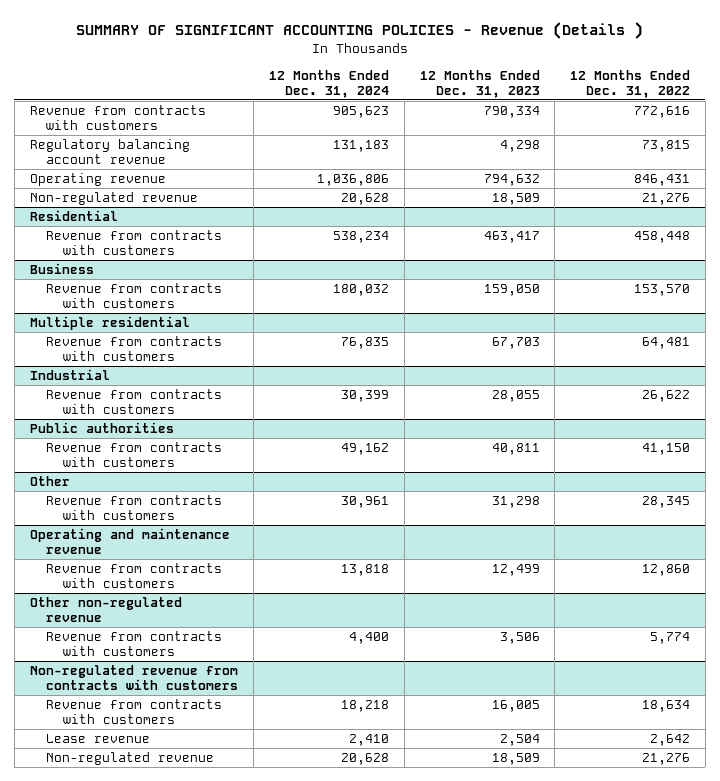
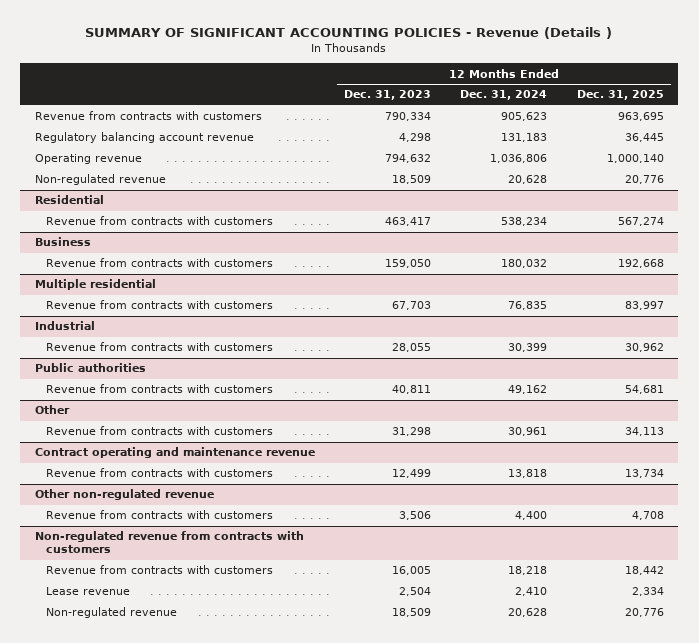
[570,69,691,99] 12 Months Ended Dec. 31, 2022 -> none
none -> [576,90,664,101] Dec. 31, 2025
[29,528,230,555] Operating and maintenance revenue -> [34,447,315,459] Contract operating and maintenance revenue

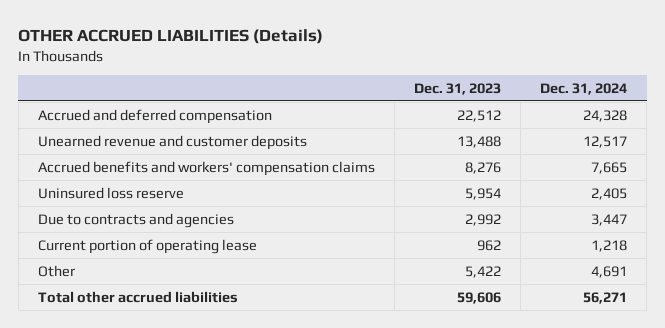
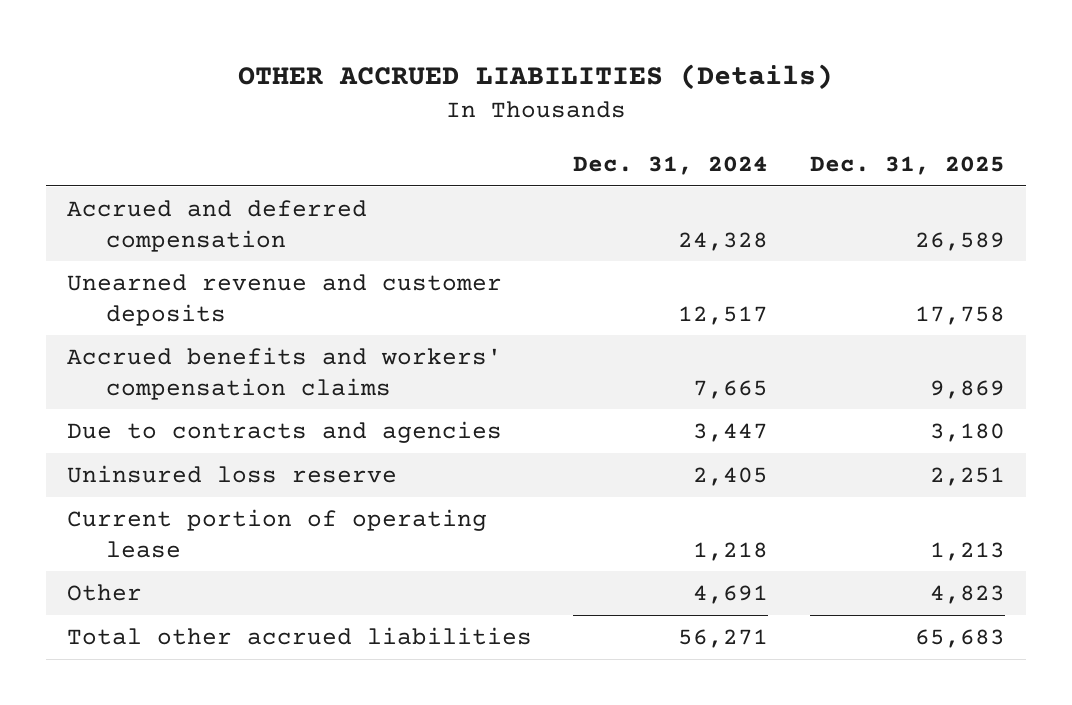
[413,82,501,95] Dec. 31, 2023 -> none
none -> [810,156,1006,176] Dec. 31, 2025
[37,186,184,199] Uninsured loss reserve -> [66,464,397,483] Uninsured loss reserve

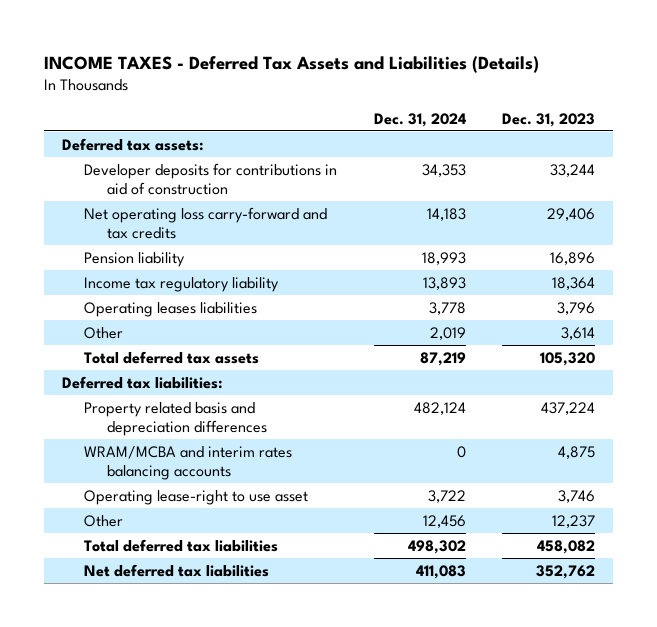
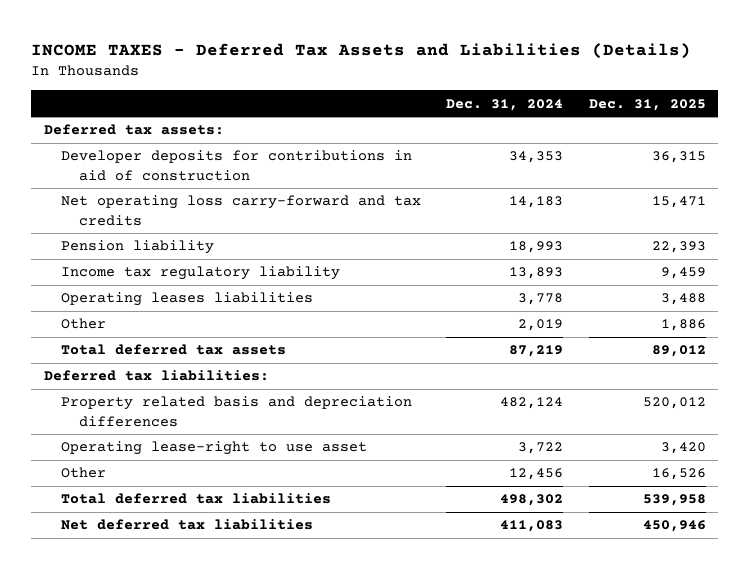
[502,112,596,127] Dec. 31, 2023 -> none
none -> [588,98,706,111] Dec. 31, 2025
[84,445,293,481] WRAM/MCBA and interim rates balancing accounts -> none

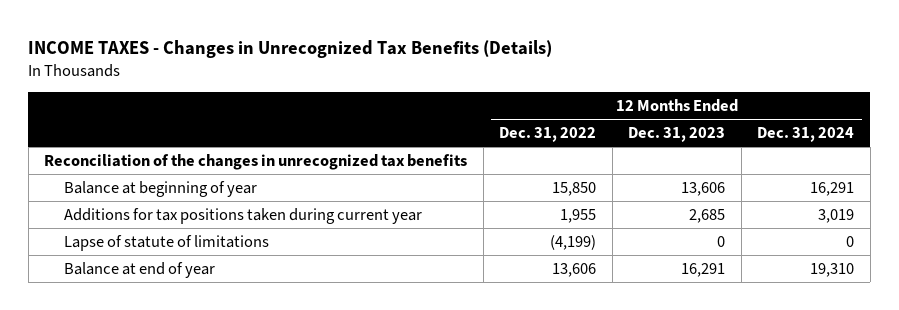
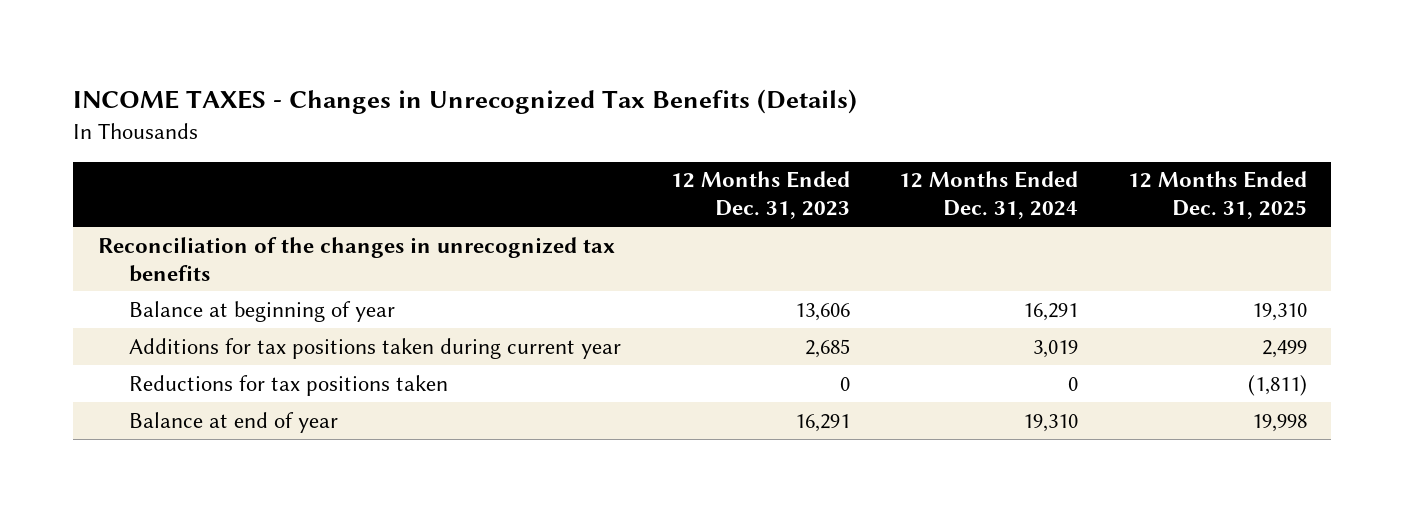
[499,127,597,143] Dec. 31, 2022 -> none
none -> [1127,171,1307,220] 12 Months Ended Dec. 31, 2025
[64,234,270,251] Lapse of statute of limitations -> none
none -> [129,374,449,396] Reductions for tax positions taken

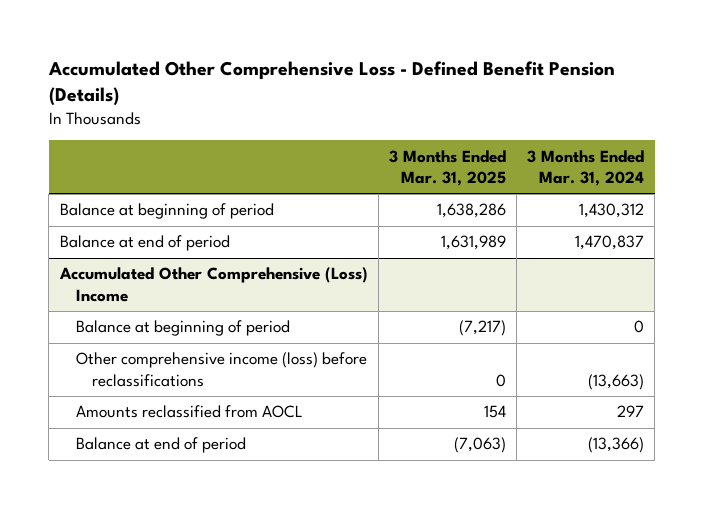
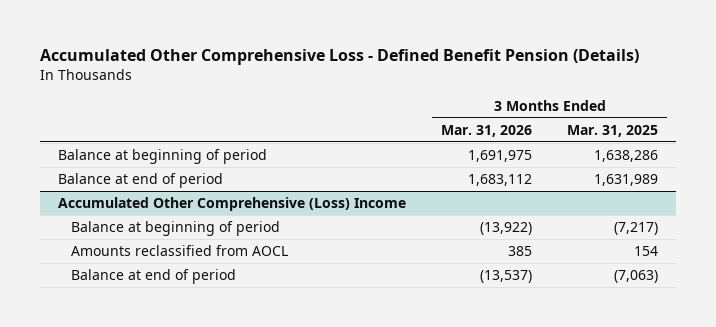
[527,149,645,186] 3 Months Ended Mar. 31, 2024 -> none
none -> [440,124,532,137] Mar. 31, 2026
[75,352,367,387] Other comprehensive income (loss) before reclassifications -> none

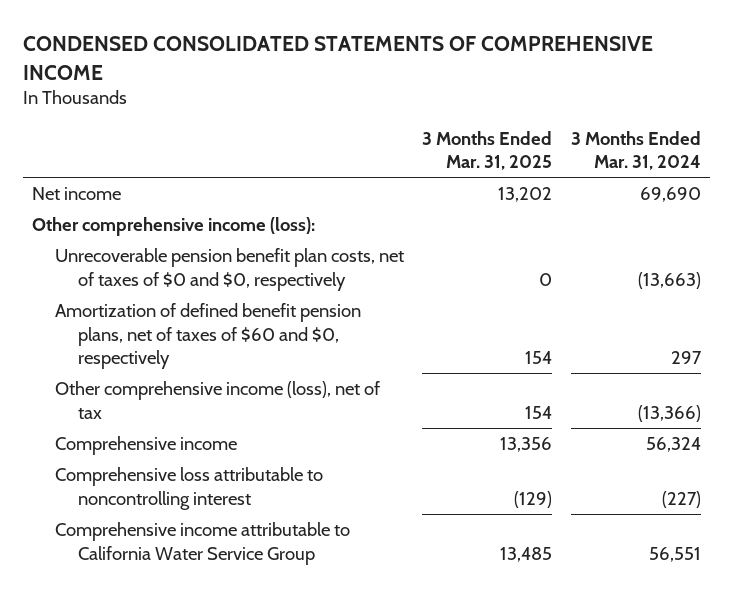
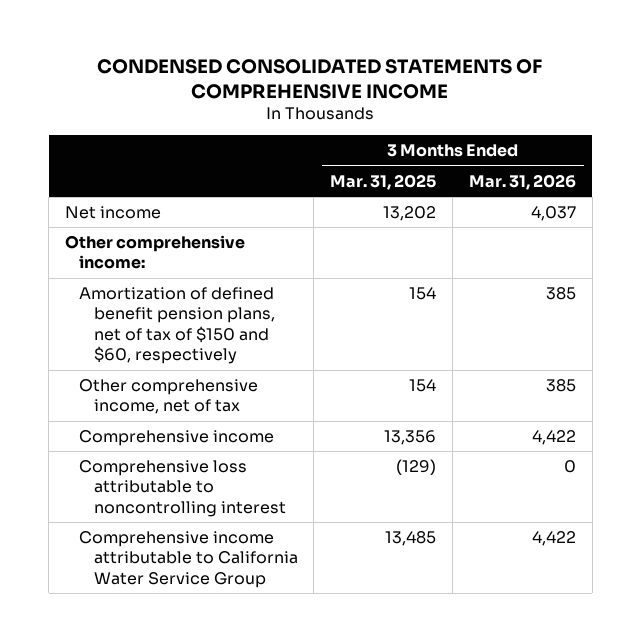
[570,130,701,171] 3 Months Ended Mar. 31, 2024 -> none
none -> [468,173,576,190] Mar. 31, 2026
[54,247,404,291] Unrecoverable pension benefit plan costs, net of taxes of $0 and $0, respectively -> none
[31,216,315,236] Other comprehensive income (loss): -> [64,235,245,270] Other comprehensive income:
[54,302,361,370] Amortization of defined benefit pension plans, net of taxes of $60 and $0, respectively -> [79,287,275,365] Amortization of defined benefit pension plans, net of tax of $150 and $60, respectively
[54,380,380,419] Other comprehensive income (loss), net of tax -> [79,379,259,415] Other comprehensive income, net of tax

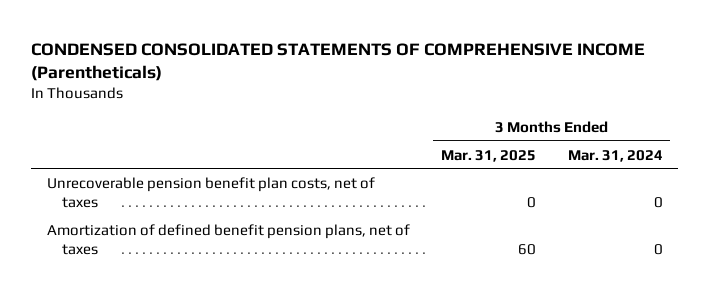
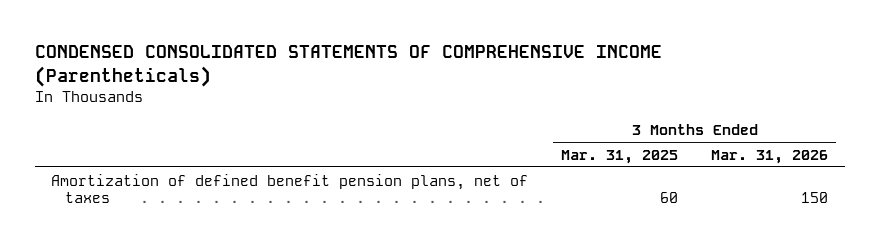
[567,149,663,162] Mar. 31, 2024 -> none
none -> [711,149,829,164] Mar. 31, 2026
[46,176,375,208] Unrecoverable pension benefit plan costs, net of taxes -> none

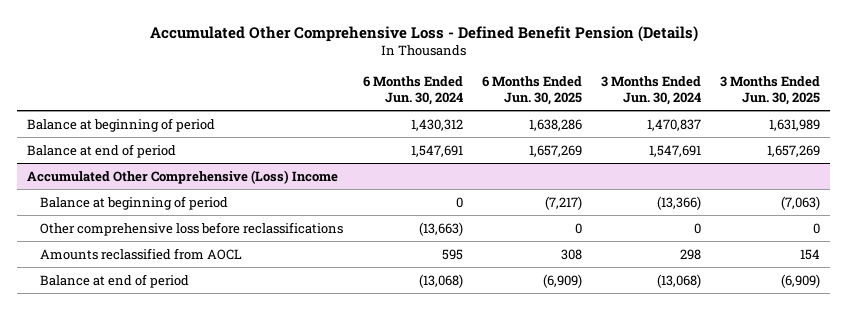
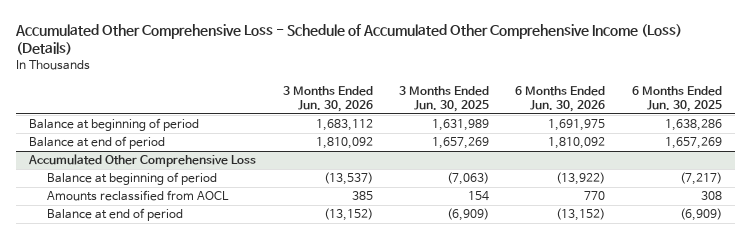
[149,25,698,42] Accumulated Other Comprehensive Loss - Defined Benefit Pension (Details) -> [15,23,683,56] Accumulated Other Comprehensive Loss - Schedule of Accumulated Other Comprehensive Income (Loss) (Details)
[362,76,463,106] 6 Months Ended Jun. 30, 2024 -> none
[601,76,702,106] 3 Months Ended Jun. 30, 2024 -> none
none -> [282,85,373,112] 3 Months Ended Jun. 30, 2026
none -> [515,85,606,112] 6 Months Ended Jun. 30, 2026
[27,169,339,184] Accumulated Other Comprehensive (Loss) Income -> [28,154,257,168] Accumulated Other Comprehensive Loss
[40,221,344,236] Other comprehensive loss before reclassifications -> none

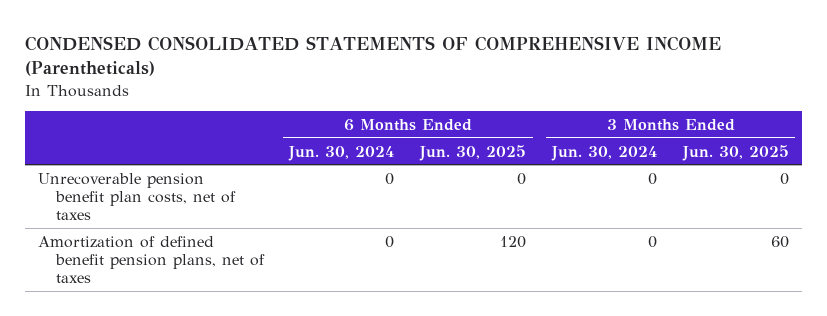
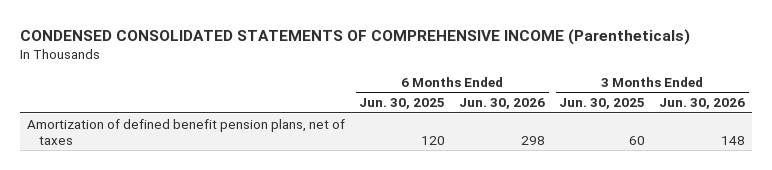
[288,145,395,161] Jun. 30, 2024 -> none
[551,145,658,161] Jun. 30, 2024 -> none
none -> [459,98,546,110] Jun. 30, 2026
none -> [659,98,746,110] Jun. 30, 2026
[38,172,236,221] Unrecoverable pension benefit plan costs, net of taxes -> none

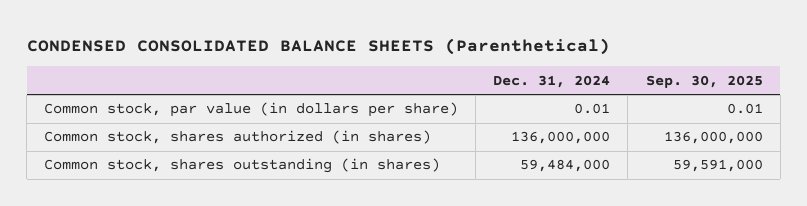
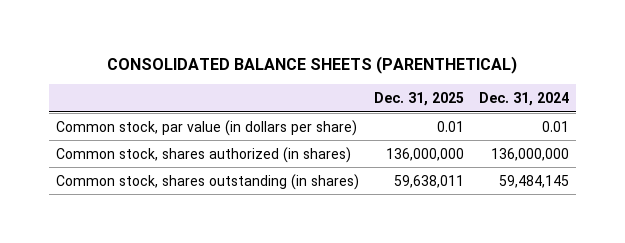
[26,37,610,55] CONDENSED CONSOLIDATED BALANCE SHEETS (Parenthetical) -> [107,56,518,75] CONSOLIDATED BALANCE SHEETS (PARENTHETICAL)
[645,74,763,88] Sep. 30, 2025 -> none
none -> [373,92,464,107] Dec. 31, 2025
[520,159,611,173] 59,484,000 -> [498,174,569,188] 59,484,145

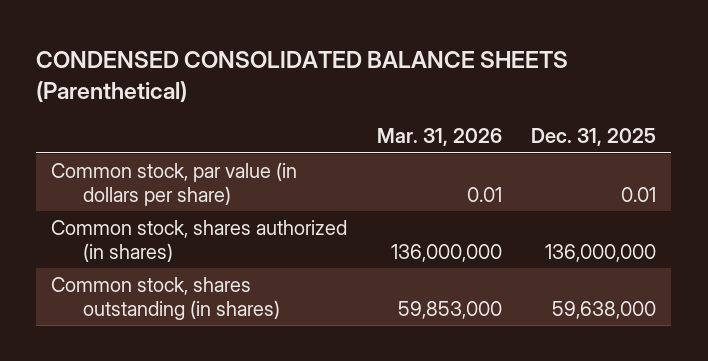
[107,56,518,75] CONSOLIDATED BALANCE SHEETS (PARENTHETICAL) -> [36,50,569,103] CONDENSED CONSOLIDATED BALANCE SHEETS (Parenthetical)
[478,92,569,107] Dec. 31, 2024 -> none
none -> [376,128,502,147] Mar. 31, 2026
[393,174,464,188] 59,638,011 -> [552,301,657,320] 59,638,000

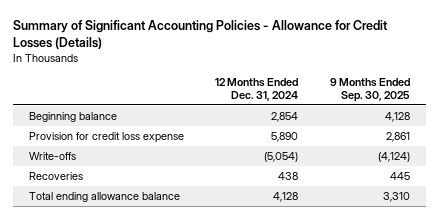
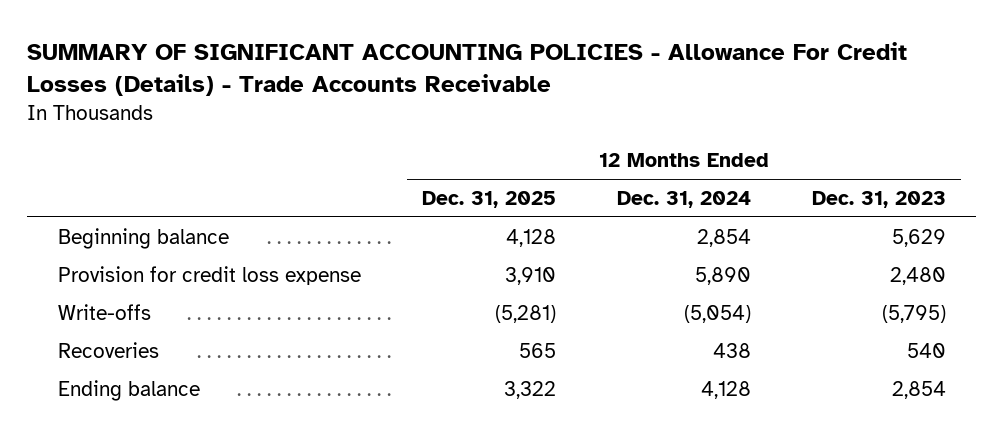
[12,19,388,49] Summary of Significant Accounting Policies - Allowance for Credit Losses (Details) -> [27,41,908,97] SUMMARY OF SIGNIFICANT ACCOUNTING POLICIES - Allowance For Credit Losses (Details) - Trade Accounts Receivable
[330,78,411,103] 9 Months Ended Sep. 30, 2025 -> none
none -> [421,191,556,209] Dec. 31, 2025
none -> [811,191,946,209] Dec. 31, 2023
[28,191,180,202] Total ending allowance balance -> [57,379,200,401] Ending balance

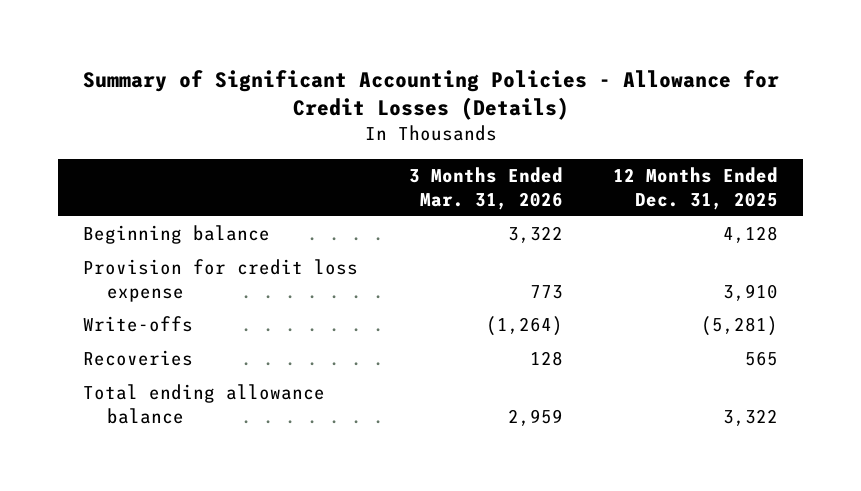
[27,41,908,97] SUMMARY OF SIGNIFICANT ACCOUNTING POLICIES - Allowance For Credit Losses (Details) - Trade Accounts Receivable -> [82,69,779,121] Summary of Significant Accounting Policies - Allowance for Credit Losses (Details)
[616,191,751,209] Dec. 31, 2024 -> none
[811,191,946,209] Dec. 31, 2023 -> none
none -> [408,166,563,210] 3 Months Ended Mar. 31, 2026
[57,379,200,401] Ending balance -> [83,384,326,424] Total ending allowance balance

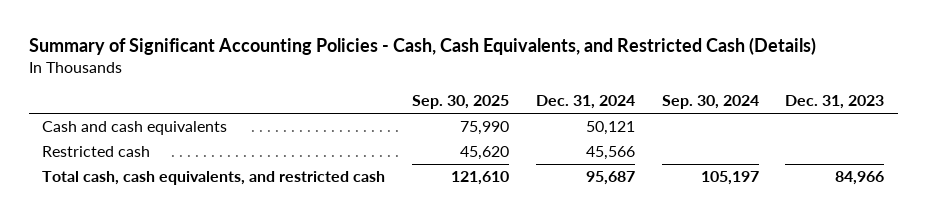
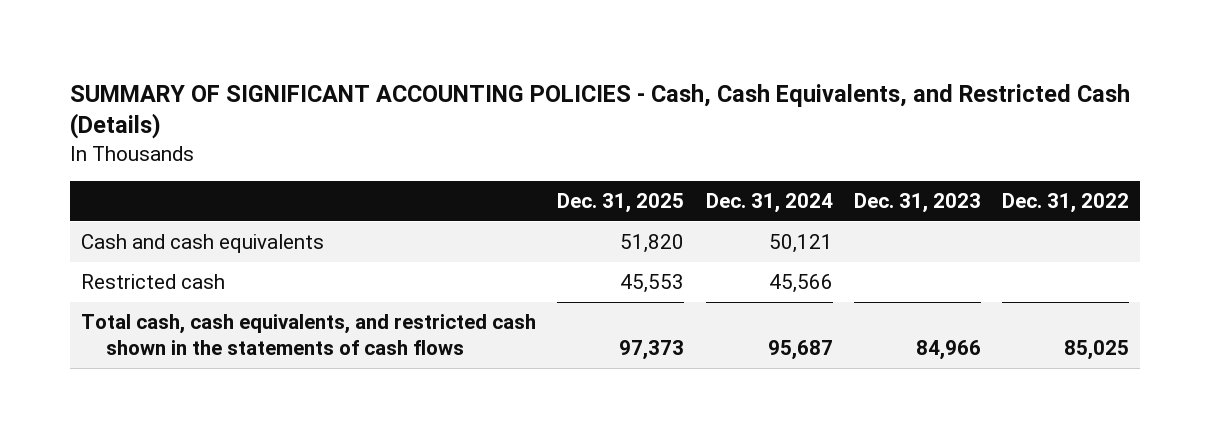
[28,37,816,56] Summary of Significant Accounting Policies - Cash, Cash Equivalents, and Restricted Cash (Details) -> [70,83,1131,140] SUMMARY OF SIGNIFICANT ACCOUNTING POLICIES - Cash, Cash Equivalents, and Restricted Cash (Details)
[411,95,509,110] Sep. 30, 2025 -> none
[661,95,759,110] Sep. 30, 2024 -> none
none -> [557,193,685,214] Dec. 31, 2025
none -> [1002,193,1130,214] Dec. 31, 2022
[42,170,386,185] Total cash, cash equivalents, and restricted cash -> [80,314,536,356] Total cash, cash equivalents, and restricted cash shown in the statements of cash flows

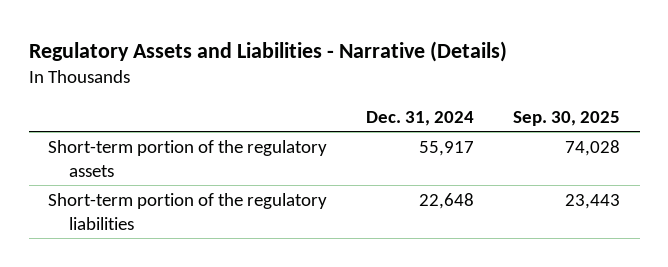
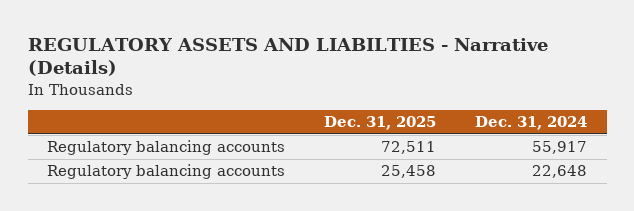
[28,40,507,62] Regulatory Assets and Liabilities - Narrative (Details) -> [27,38,548,77] REGULATORY ASSETS AND LIABILTIES - Narrative (Details)
[513,110,621,126] Sep. 30, 2025 -> none
none -> [324,116,437,131] Dec. 31, 2025
[48,139,328,177] Short-term portion of the regulatory assets -> [47,140,286,156] Regulatory balancing accounts
[48,192,328,230] Short-term portion of the regulatory liabilities -> [47,164,286,180] Regulatory balancing accounts

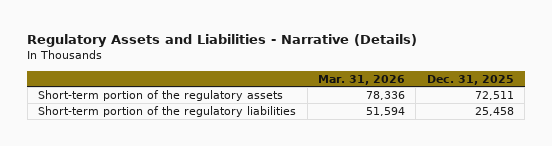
[27,38,548,77] REGULATORY ASSETS AND LIABILTIES - Narrative (Details) -> [27,34,418,48] Regulatory Assets and Liabilities - Narrative (Details)
[475,116,588,131] Dec. 31, 2024 -> none
none -> [317,74,405,85] Mar. 31, 2026
[47,140,286,156] Regulatory balancing accounts -> [38,90,284,102] Short-term portion of the regulatory assets
[47,164,286,180] Regulatory balancing accounts -> [38,106,297,118] Short-term portion of the regulatory liabilities

